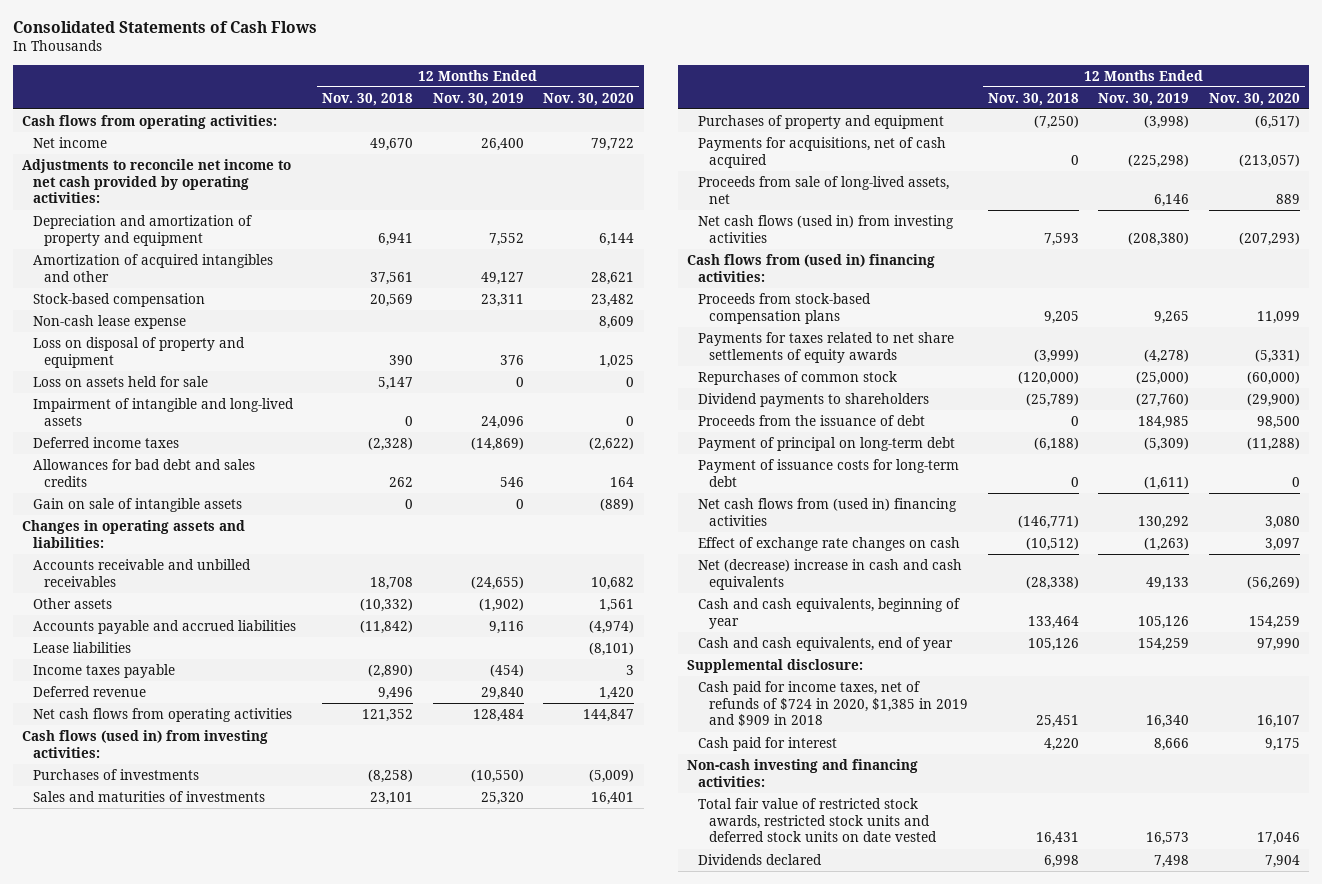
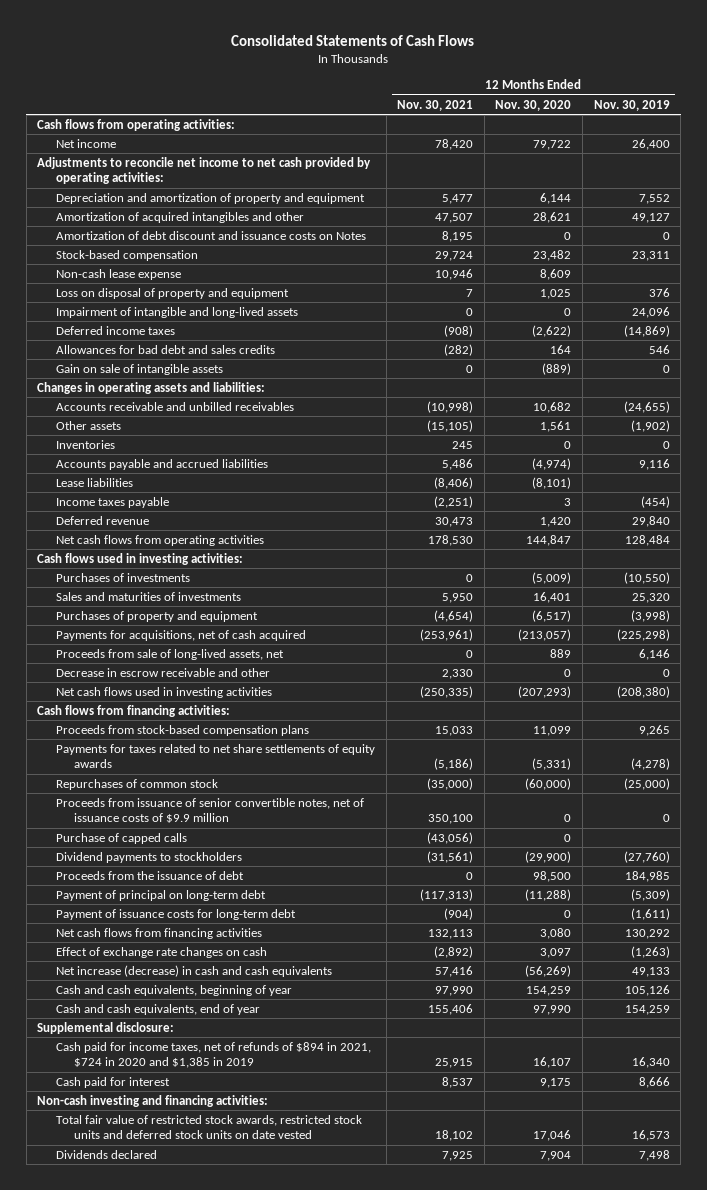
[322,92,414,106] Nov. 30, 2018 -> none
none -> [397,99,474,111] Nov. 30, 2021
none -> [55,230,366,240] Amortization of debt discount and issuance costs on Notes
[33,375,209,387] Loss on assets held for sale -> none
none -> [55,439,115,449] Inventories
[22,729,269,758] Cash flows (used in) from investing activities: -> [37,552,244,565] Cash flows used in investing activities:
none -> [55,667,270,677] Decrease in escrow receivable and other
[698,214,955,243] Net cash flows (used in) from investing activities -> [55,686,272,698] Net cash flows used in investing activities
[687,253,936,282] Cash flows from (used in) financing activities: -> [37,704,231,717] Cash flows from financing activities:
none -> [55,797,364,824] Proceeds from issuance of senior convertible notes, net of issuance costs of $9.9 million
none -> [55,832,187,844] Purchase of capped calls
[698,392,930,407] Dividend payments to shareholders -> [55,851,242,863] Dividend payments to stockholders
[698,497,958,526] Net cash flows from (used in) financing activities -> [55,927,262,939] Net cash flows from financing activities
[698,558,963,590] Net (decrease) increase in cash and cash equivalents -> [55,964,332,977] Net increase (decrease) in cash and cash equivalents
[698,680,968,727] Cash paid for income taxes, net of refunds of $724 in 2020, $1,385 in 2019 and $909 in 2018 -> [55,1041,371,1069] Cash paid for income taxes, net of refunds of $894 in 2021, $724 in 2020 and $1,385 in 2019

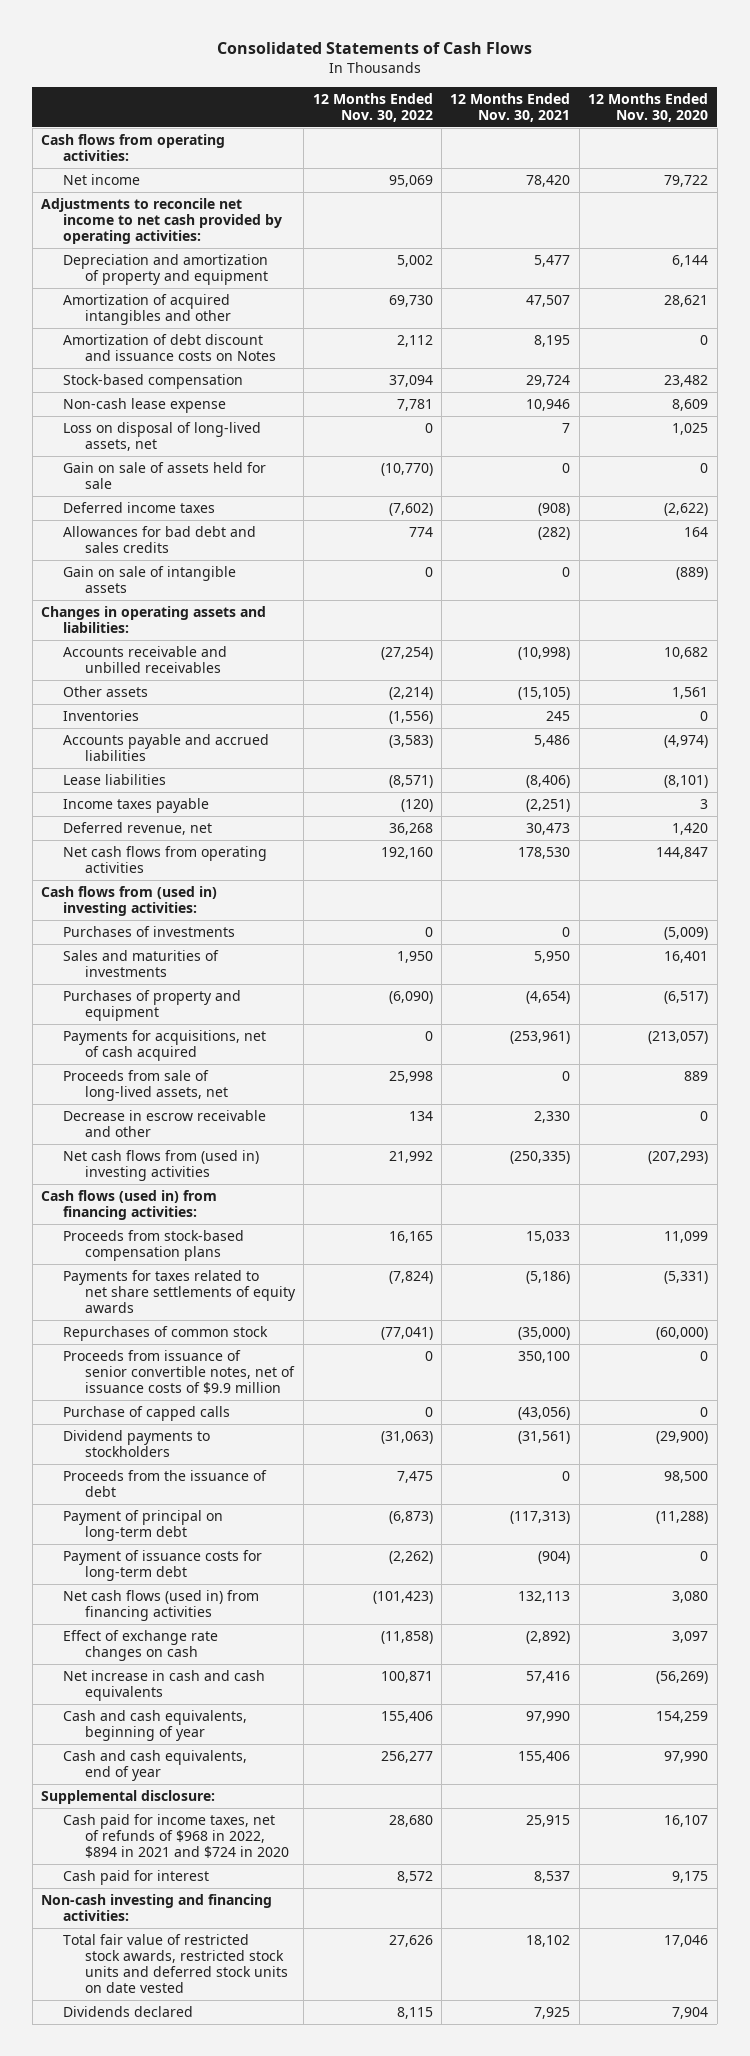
[593,99,670,111] Nov. 30, 2019 -> none
none -> [312,92,433,122] 12 Months Ended Nov. 30, 2022
[55,306,298,318] Impairment of intangible and long-lived assets -> none
[55,287,289,299] Loss on disposal of property and equipment -> [62,422,261,452] Loss on disposal of long-lived assets, net
none -> [62,462,266,490] Gain on sale of assets held for sale
[55,515,149,525] Deferred revenue -> [62,822,212,836] Deferred revenue, net
[37,552,244,565] Cash flows used in investing activities: -> [41,886,218,917] Cash flows from (used in) investing activities:
[55,686,272,698] Net cash flows used in investing activities -> [62,1150,259,1182] Net cash flows from (used in) investing activities
[37,704,231,717] Cash flows from financing activities: -> [41,1190,218,1221] Cash flows (used in) from financing activities:
[55,927,262,939] Net cash flows from financing activities -> [62,1590,259,1622] Net cash flows (used in) from financing activities
[55,964,332,977] Net increase (decrease) in cash and cash equivalents -> [62,1670,265,1702] Net increase in cash and cash equivalents
[55,1041,371,1069] Cash paid for income taxes, net of refunds of $894 in 2021, $724 in 2020 and $1,385 in 2019 -> [62,1814,289,1859] Cash paid for income taxes, net of refunds of $968 in 2022, $894 in 2021 and $724 in 2020

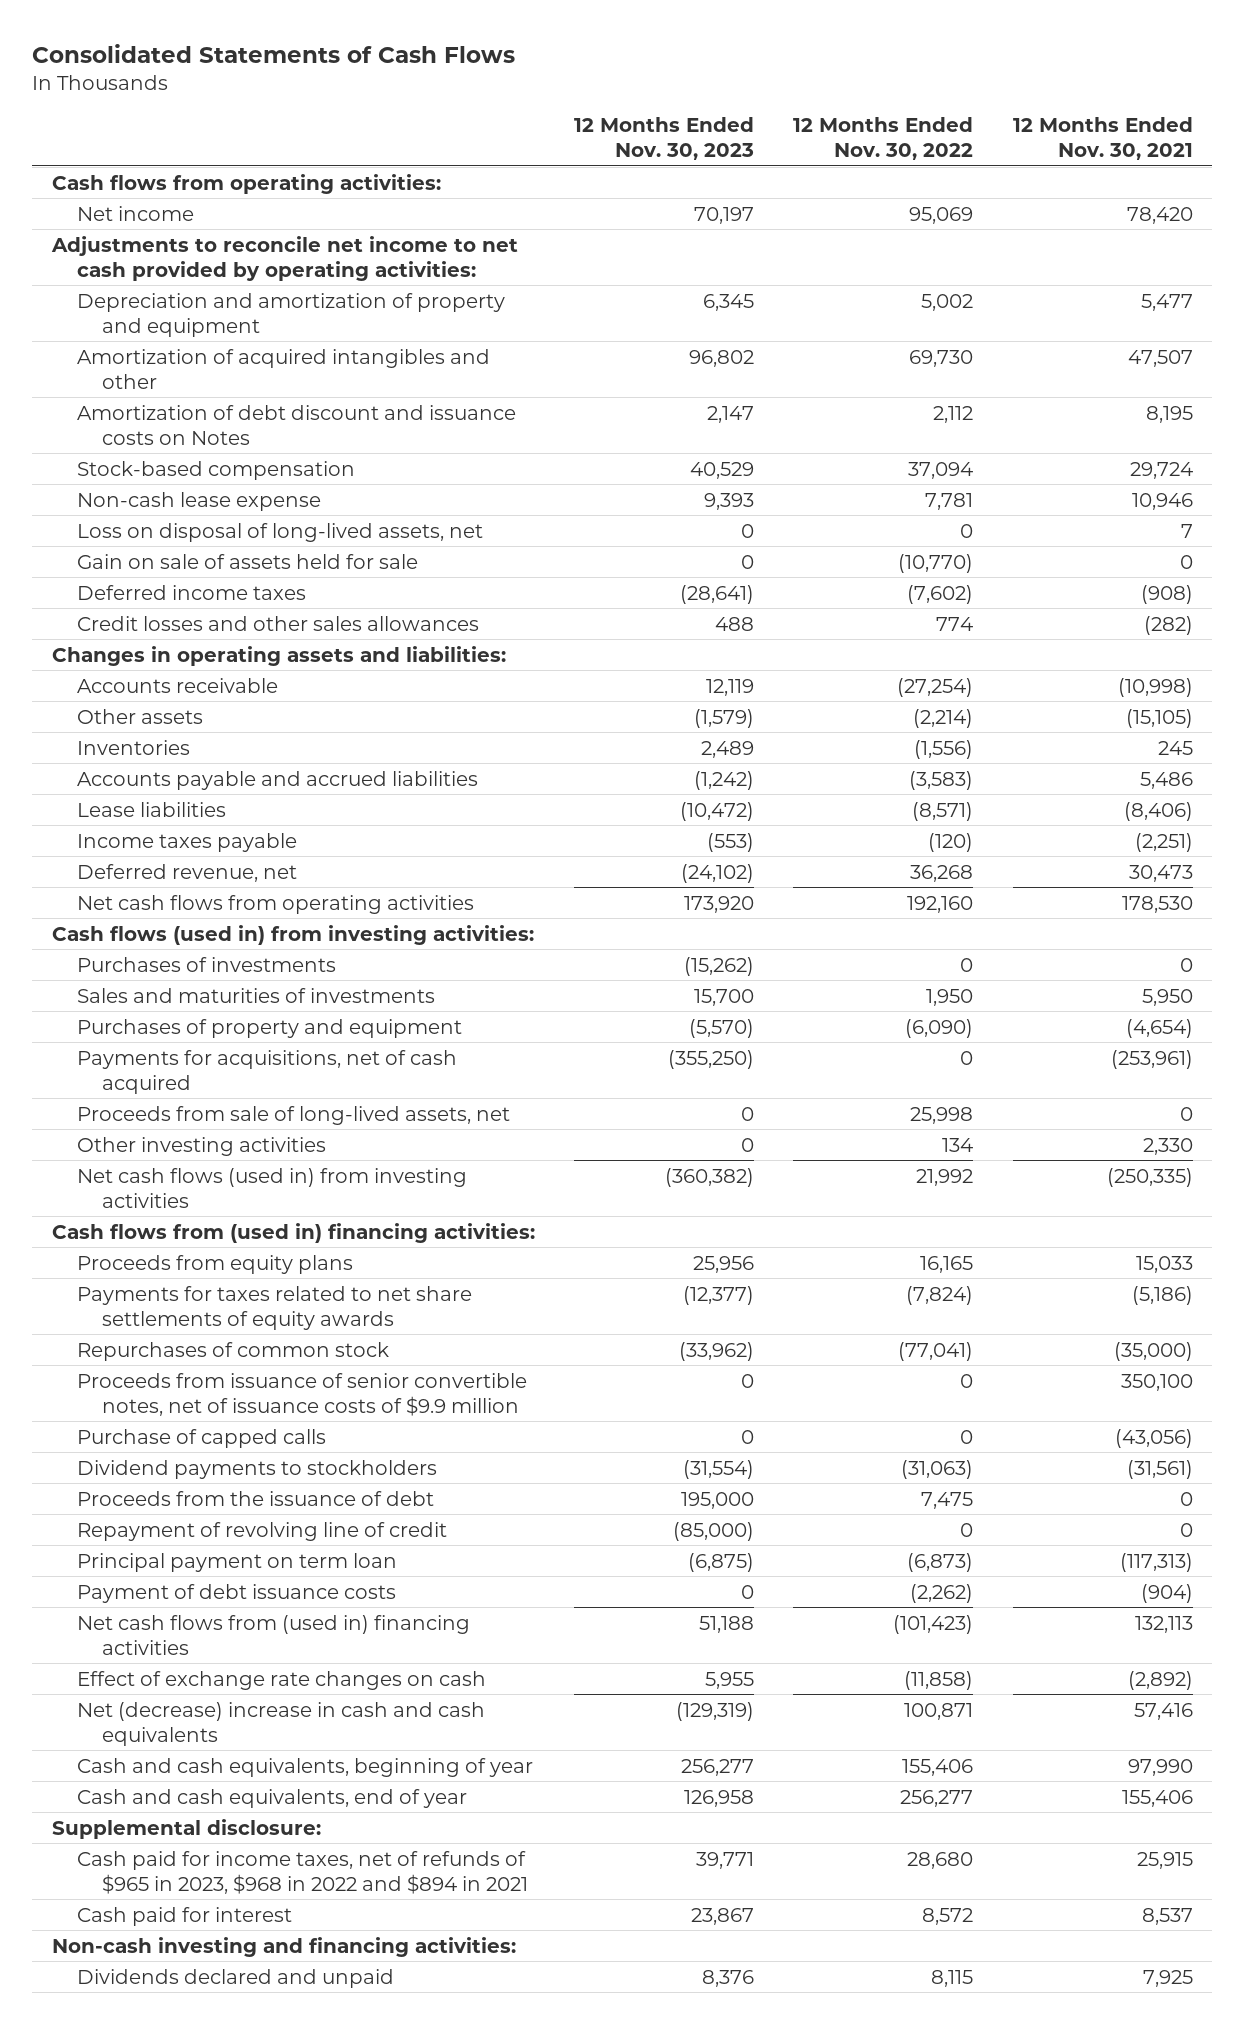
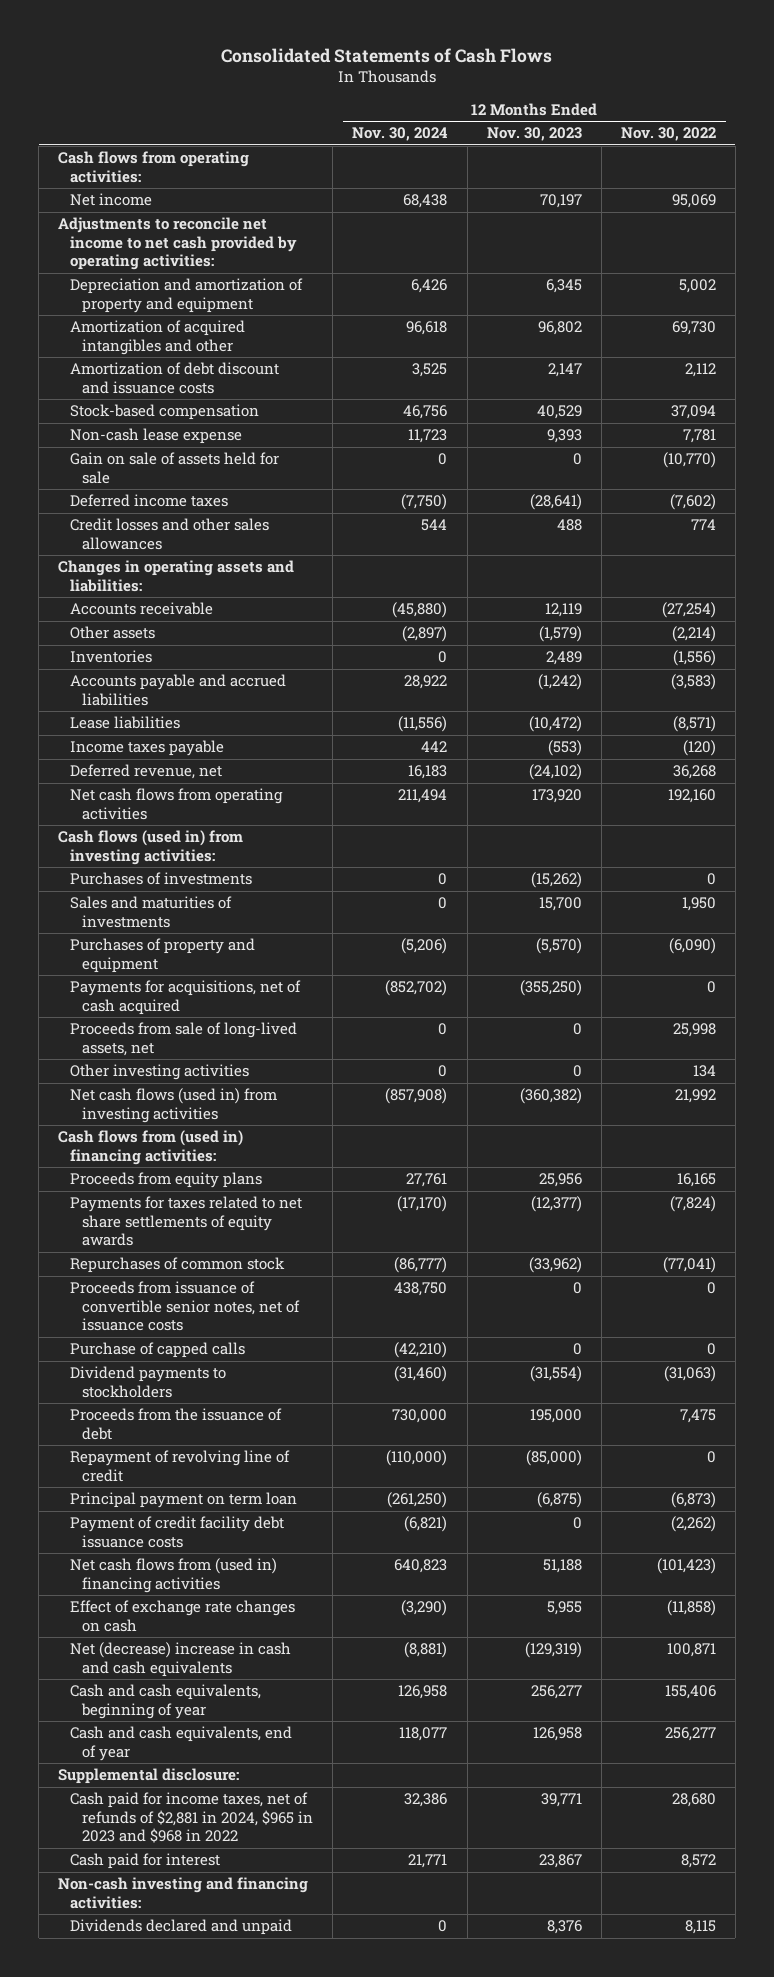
[1012,117,1193,161] 12 Months Ended Nov. 30, 2021 -> none
none -> [352,127,449,142] Nov. 30, 2024
[77,404,517,445] Amortization of debt discount and issuance costs on Notes -> [70,362,280,394] Amortization of debt discount and issuance costs
[77,522,484,542] Loss on disposal of long-lived assets, net -> none
[77,1372,528,1416] Proceeds from issuance of senior convertible notes, net of issuance costs of $9.9 million -> [70,1281,301,1332] Proceeds from issuance of convertible senior notes, net of issuance costs
[77,1583,397,1603] Payment of debt issuance costs -> [70,1516,285,1548] Payment of credit facility debt issuance costs
[77,1850,529,1894] Cash paid for income taxes, net of refunds of $965 in 2023, $968 in 2022 and $894 in 2021 -> [70,1792,314,1844] Cash paid for income taxes, net of refunds of $2,881 in 2024, $965 in 2023 and $968 in 2022

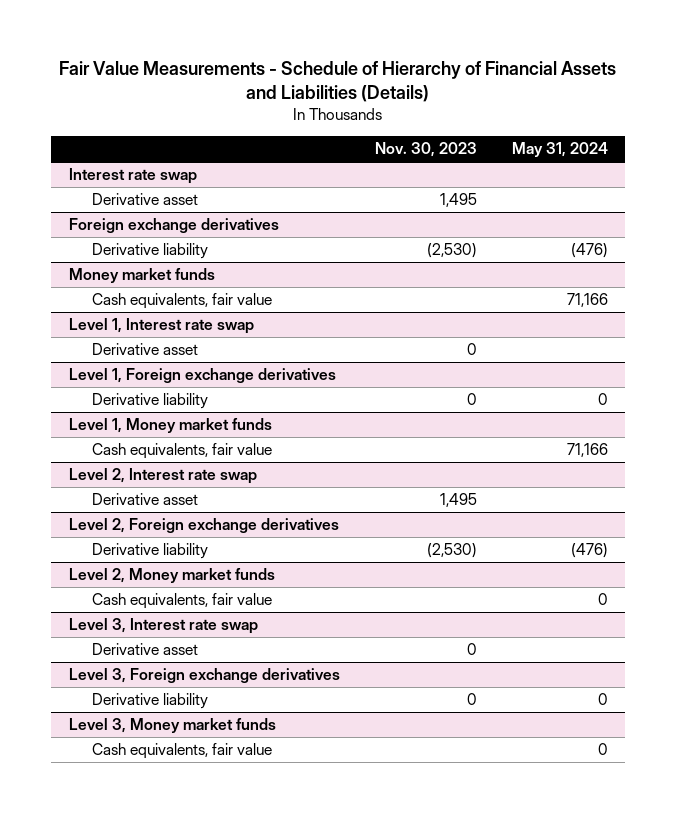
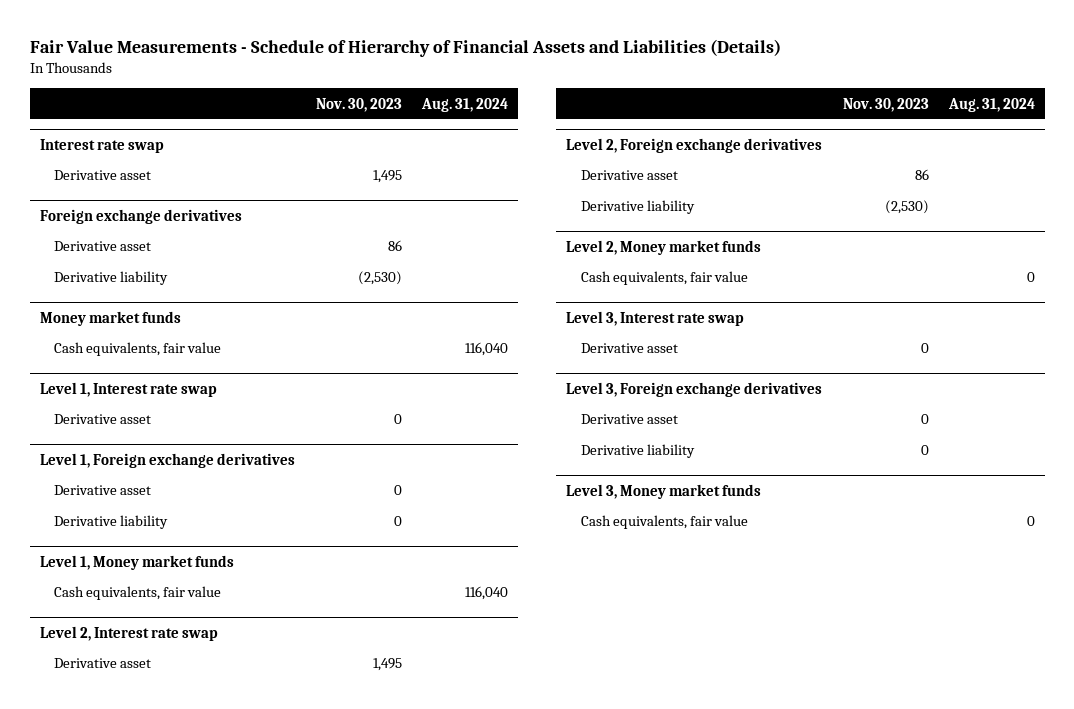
[511,142,608,158] May 31, 2024 -> none
none -> [421,97,509,112] Aug. 31, 2024
none -> [54,241,152,252] Derivative asset
none -> [54,485,152,496] Derivative asset
none -> [581,170,679,181] Derivative asset
none -> [581,414,679,425] Derivative asset

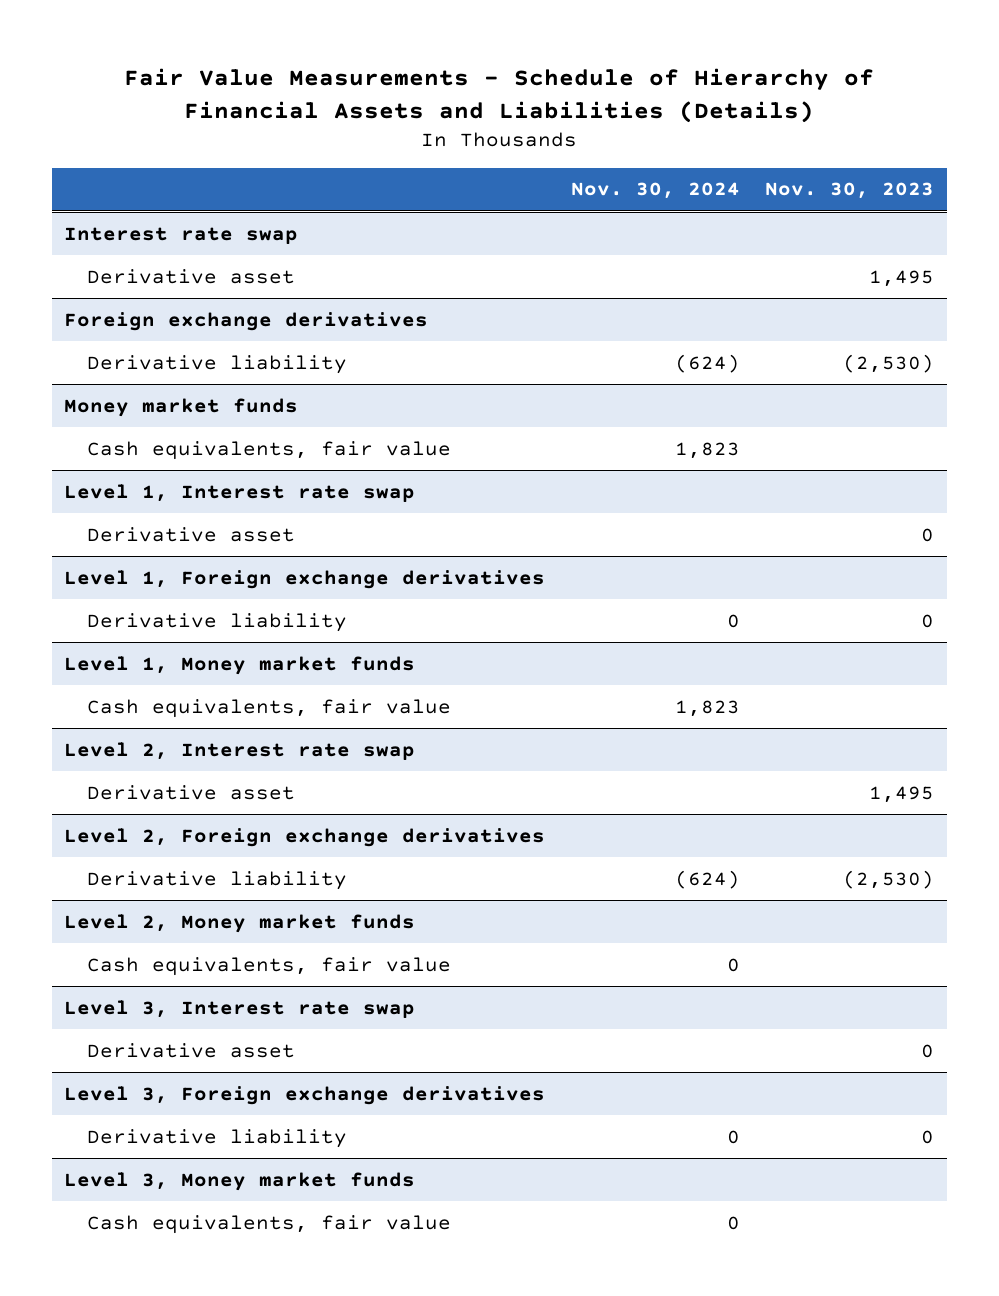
[421,97,509,112] Aug. 31, 2024 -> none
none -> [570,182,740,200] Nov. 30, 2024
[54,241,152,252] Derivative asset -> none
[54,485,152,496] Derivative asset -> none
[581,170,679,181] Derivative asset -> none
[581,414,679,425] Derivative asset -> none

